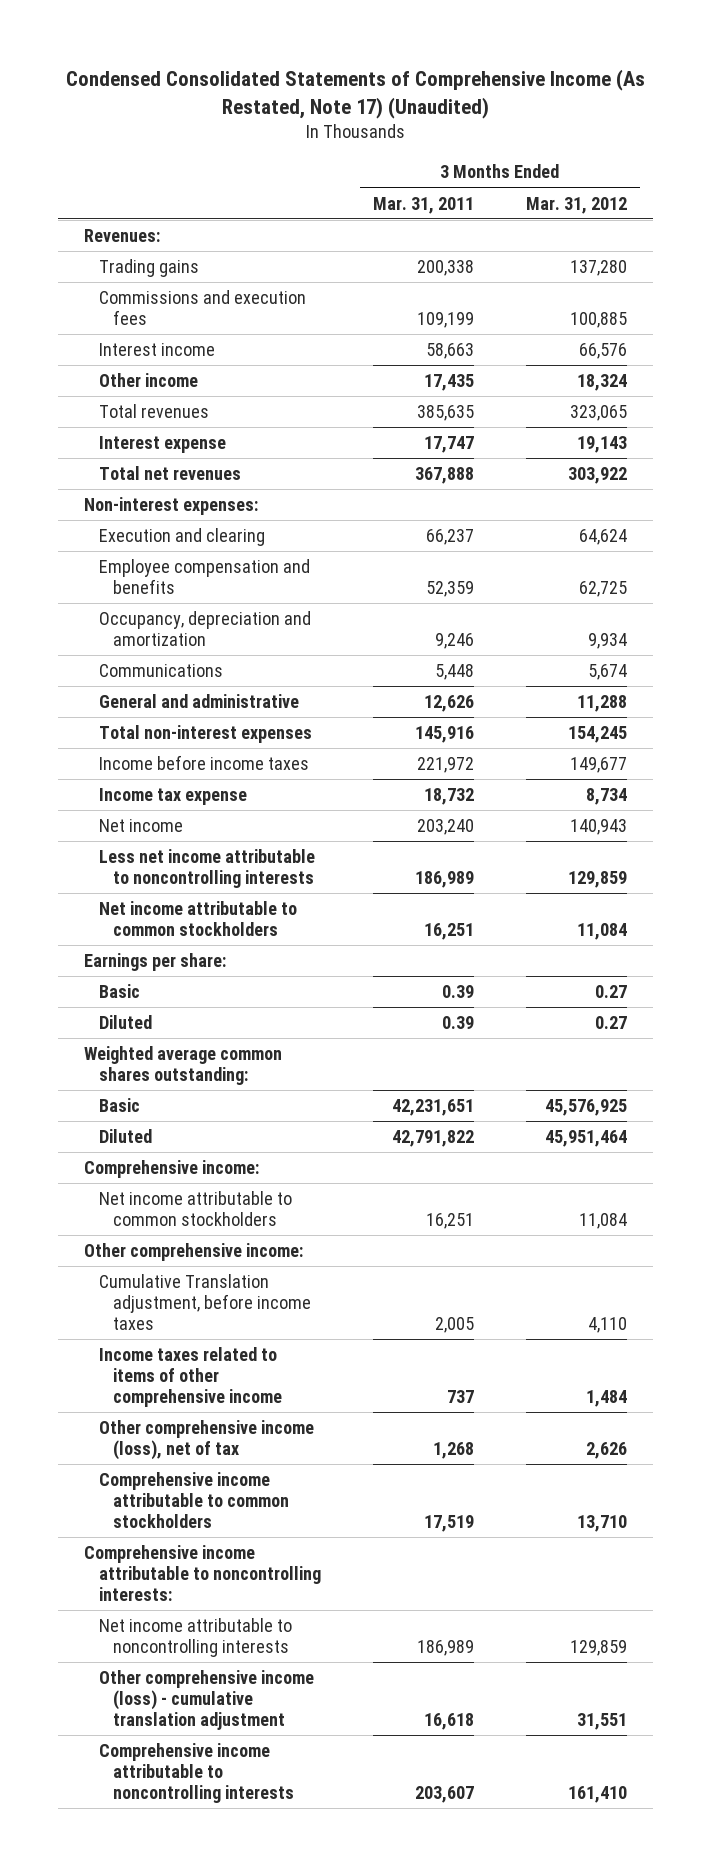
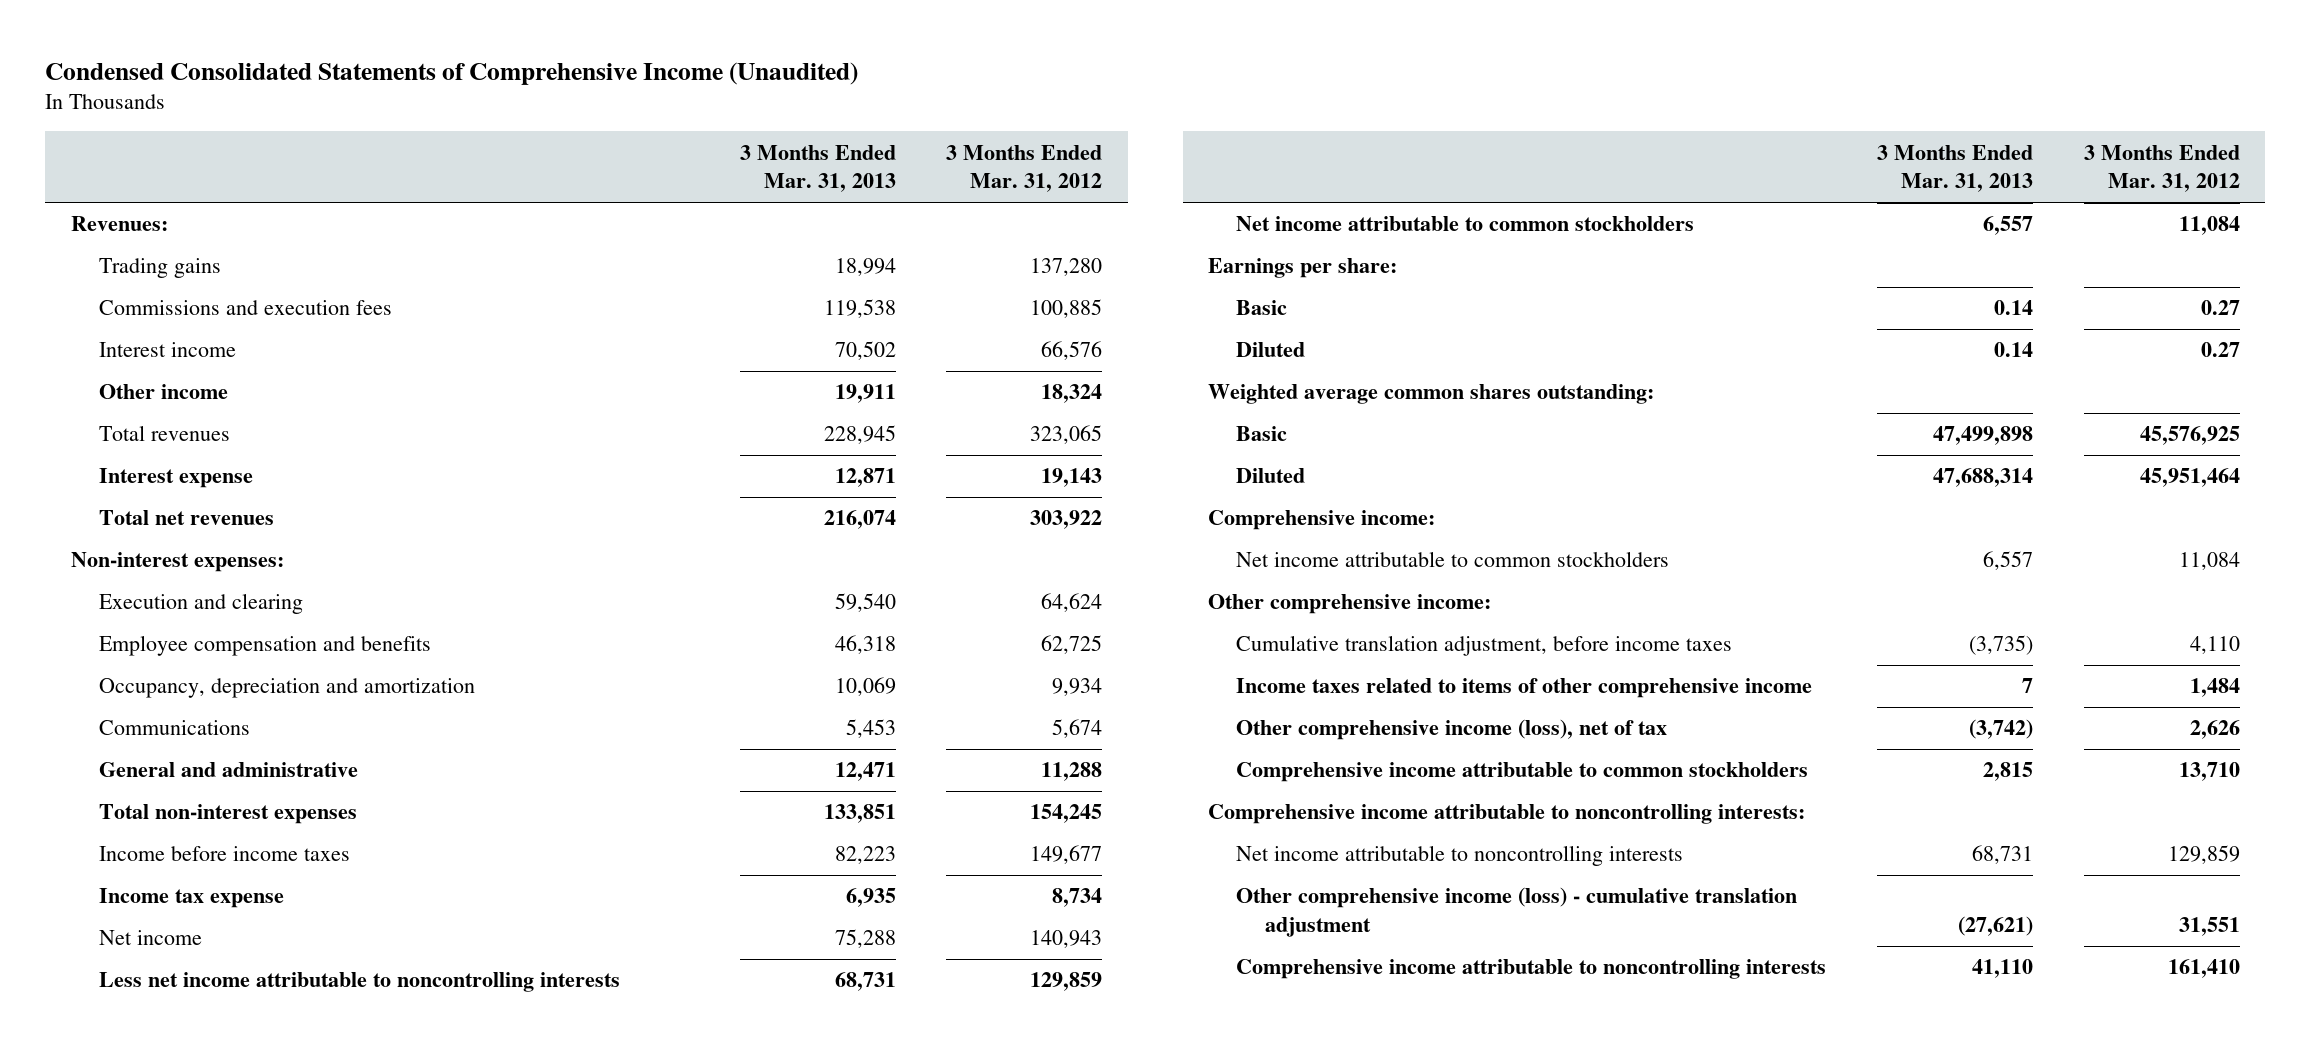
[65,69,645,120] Condensed Consolidated Statements of Comprehensive Income (As Restated, Note 17) (Unaudited) -> [45,61,859,85] Condensed Consolidated Statements of Comprehensive Income (Unaudited)
[373,196,475,214] Mar. 31, 2011 -> none
none -> [739,144,896,193] 3 Months Ended Mar. 31, 2013
[98,1274,312,1331] Cumulative Translation adjustment, before income taxes -> [1236,635,1733,657] Cumulative translation adjustment, before income taxes

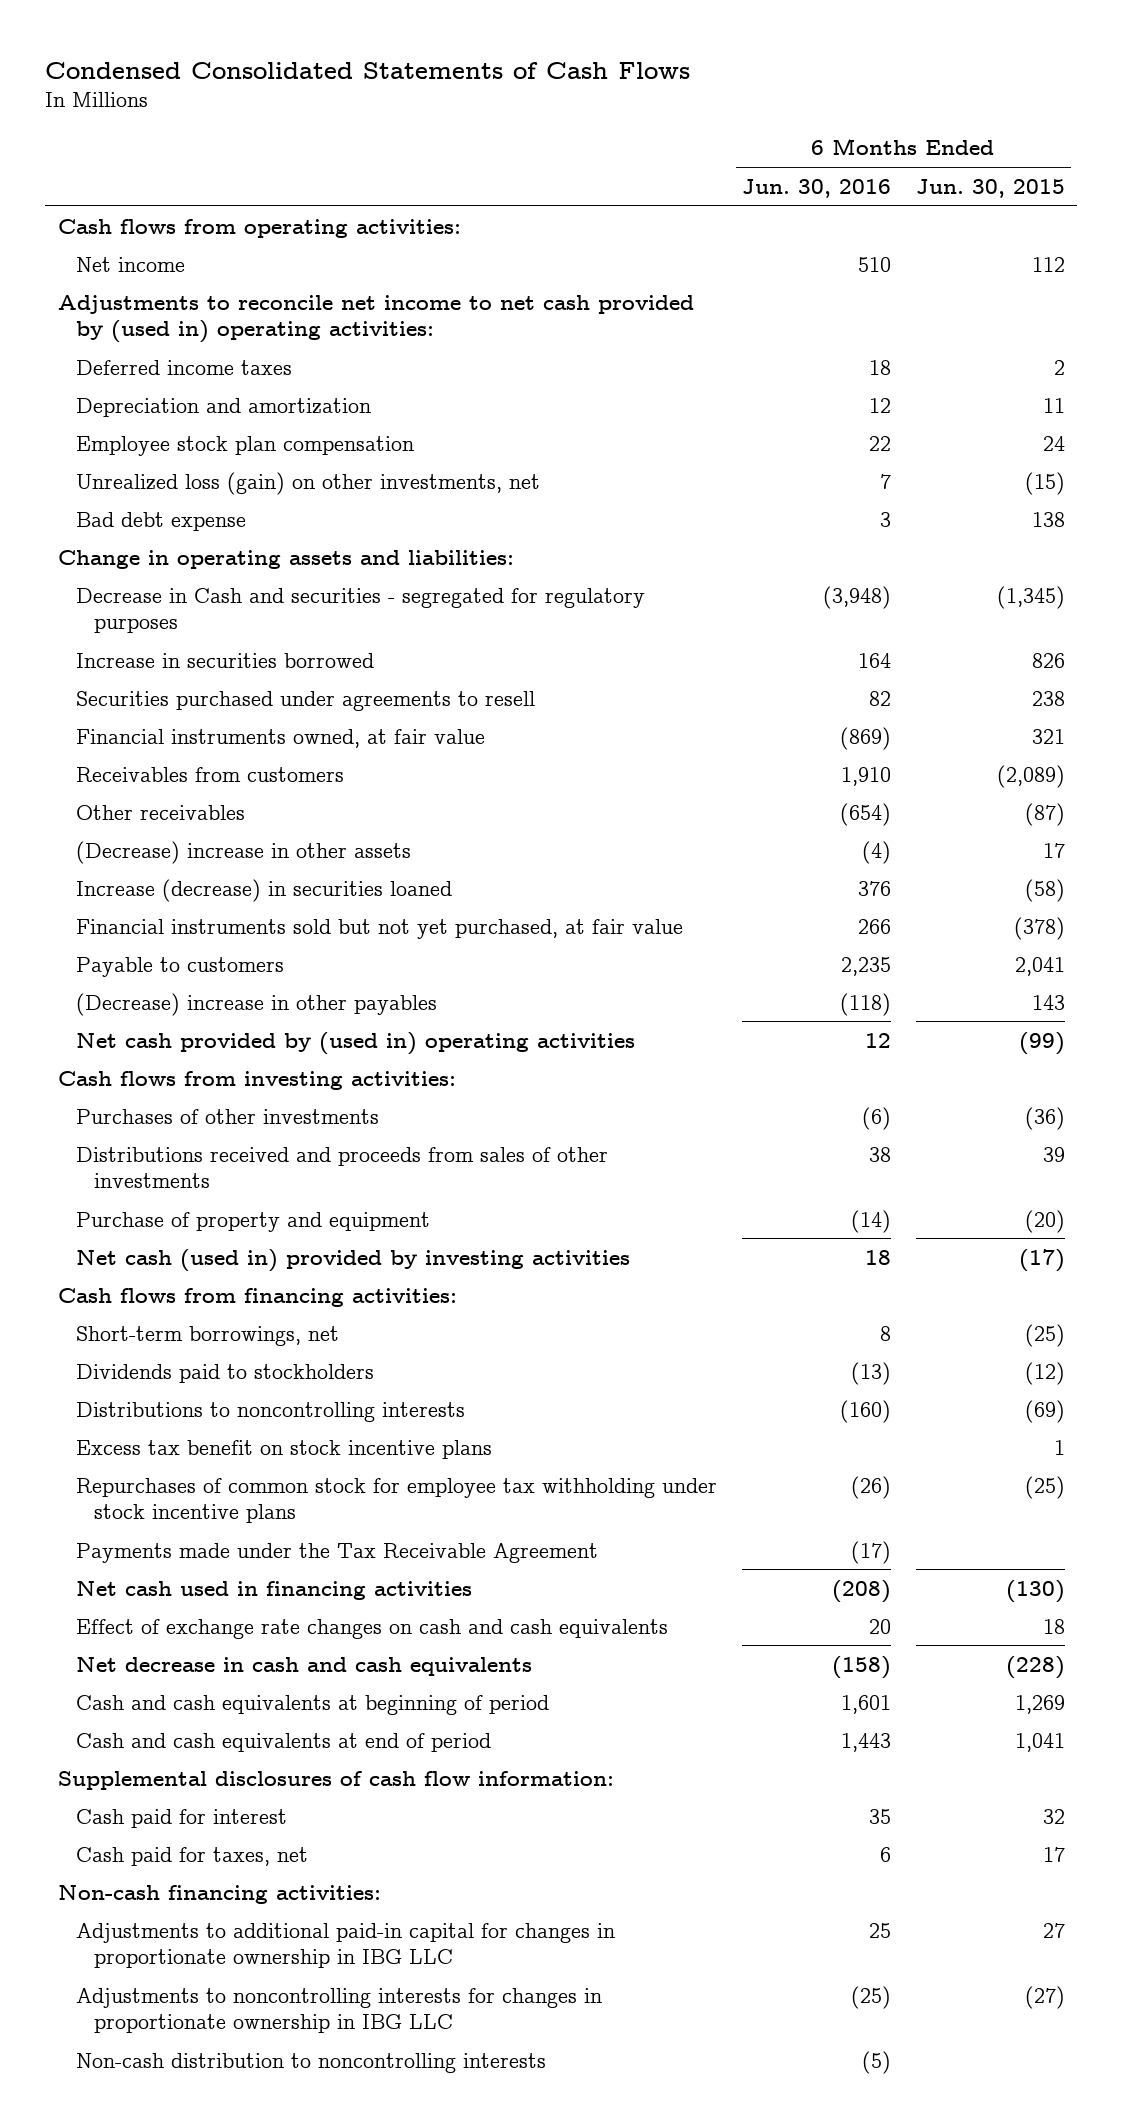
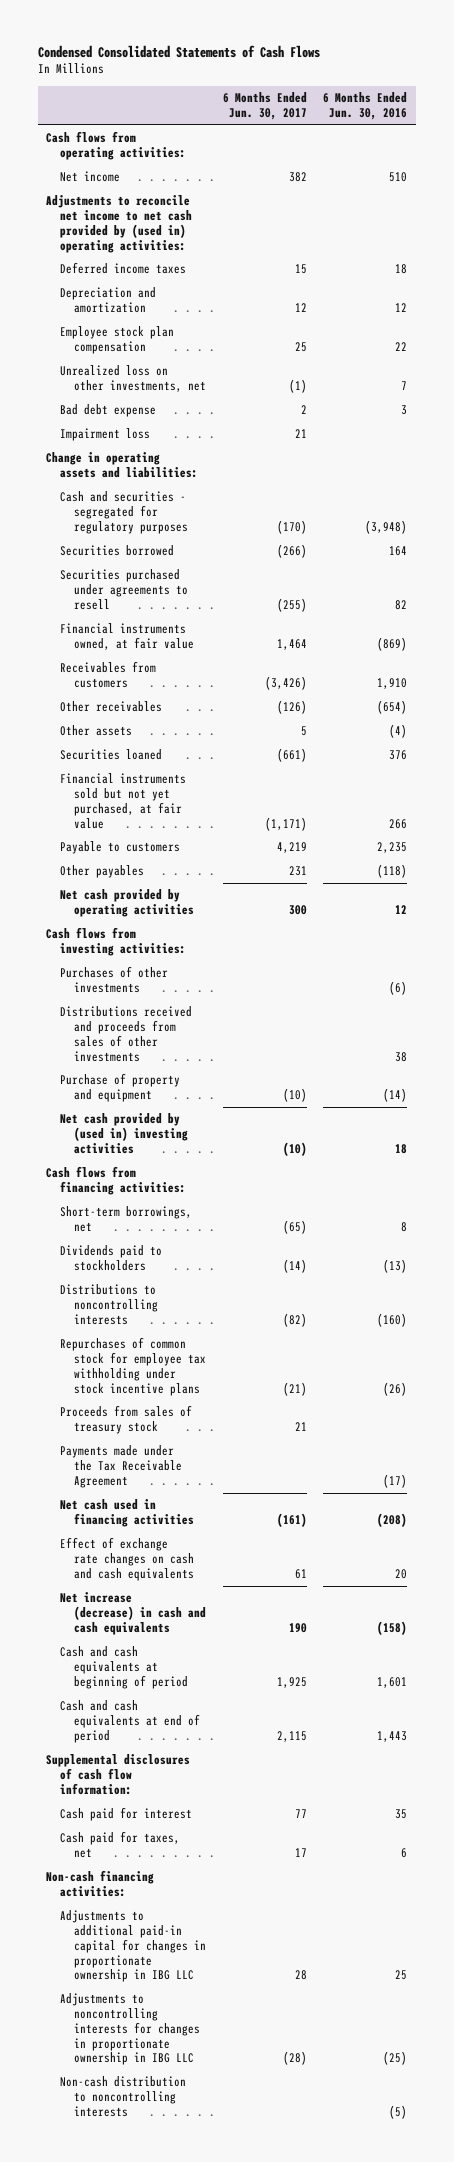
[915,178,1065,198] Jun. 30, 2015 -> none
none -> [222,92,307,120] 6 Months Ended Jun. 30, 2017
[75,471,540,495] Unrealized loss (gain) on other investments, net -> [60,365,207,393] Unrealized loss on other investments, net
none -> [60,428,151,442] Impairment loss
[75,587,645,633] Decrease in Cash and securities - segregated for regulatory purposes -> [60,491,189,534] Cash and securities - segregated for regulatory purposes
[75,652,374,668] Increase in securities borrowed -> [60,545,175,557] Securities borrowed
[75,840,411,864] (Decrease) increase in other assets -> [60,725,133,737] Other assets
[75,878,452,902] Increase (decrease) in securities loaned -> [60,749,163,761] Securities loaned
[75,992,437,1016] (Decrease) increase in other payables -> [60,865,145,879] Other payables
[75,1031,635,1055] Net cash provided by (used in) operating activities -> [60,889,195,918] Net cash provided by operating activities
[75,1248,630,1272] Net cash (used in) provided by investing activities -> [60,1113,189,1154] Net cash provided by (used in) investing activities
[75,1439,492,1459] Excess tax benefit on stock incentive plans -> none
none -> [60,1405,193,1435] Proceeds from sales of treasury stock
[75,1656,532,1676] Net decrease in cash and cash equivalents -> [60,1592,207,1635] Net increase (decrease) in cash and cash equivalents

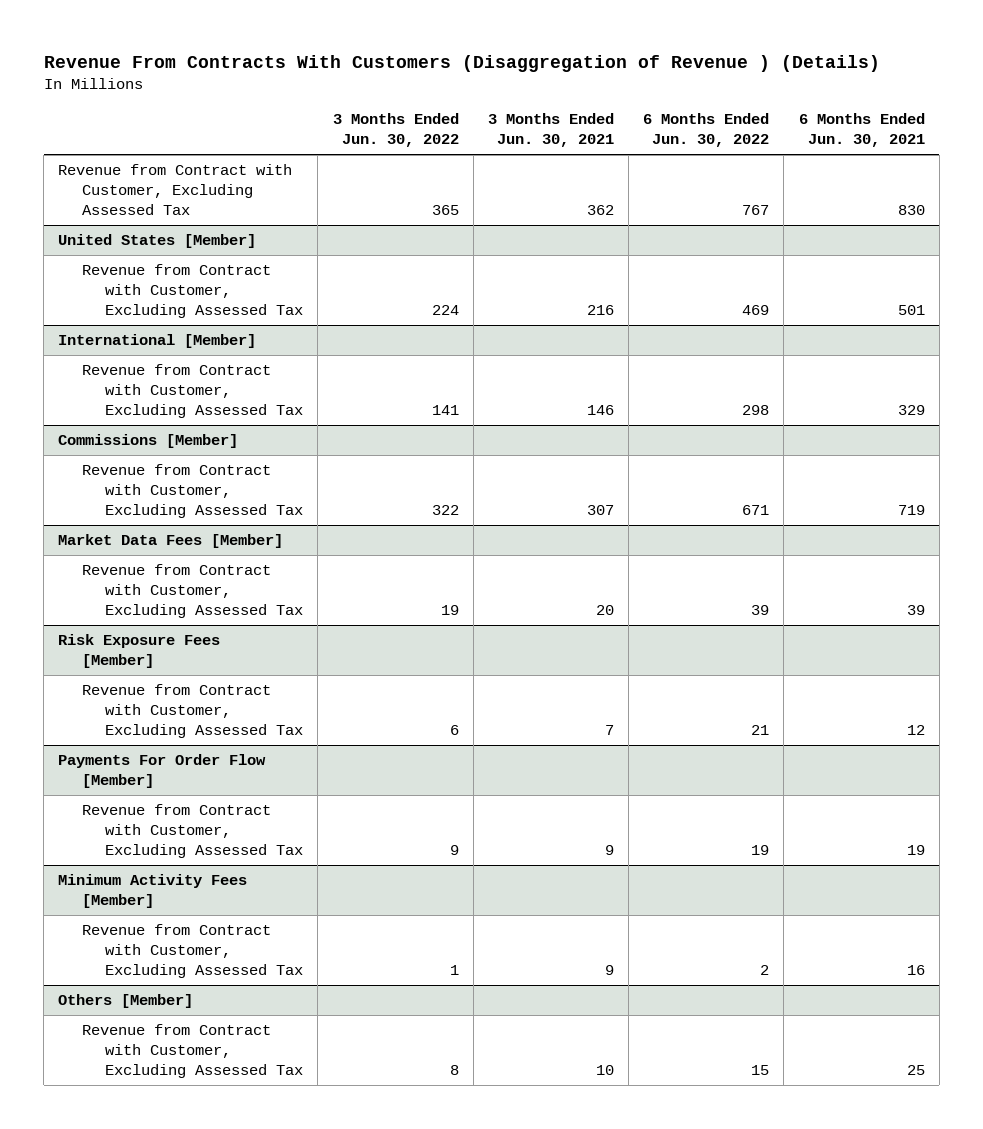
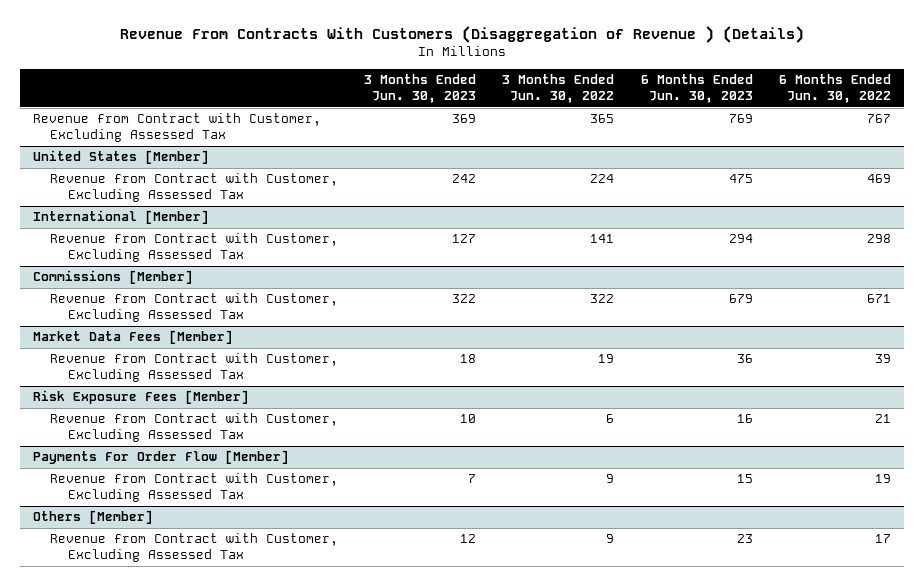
[487,113,614,148] 3 Months Ended Jun. 30, 2021 -> none
[798,113,925,148] 6 Months Ended Jun. 30, 2021 -> none
none -> [364,74,477,103] 3 Months Ended Jun. 30, 2023
none -> [640,74,753,103] 6 Months Ended Jun. 30, 2023
[58,874,248,908] Minimum Activity Fees [Member] -> none
[81,924,304,978] Revenue from Contract with Customer, Excluding Assessed Tax -> none
[449,1064,459,1075] 8 -> [606,534,615,544] 9
[751,1064,770,1075] 15 -> [874,534,891,544] 17

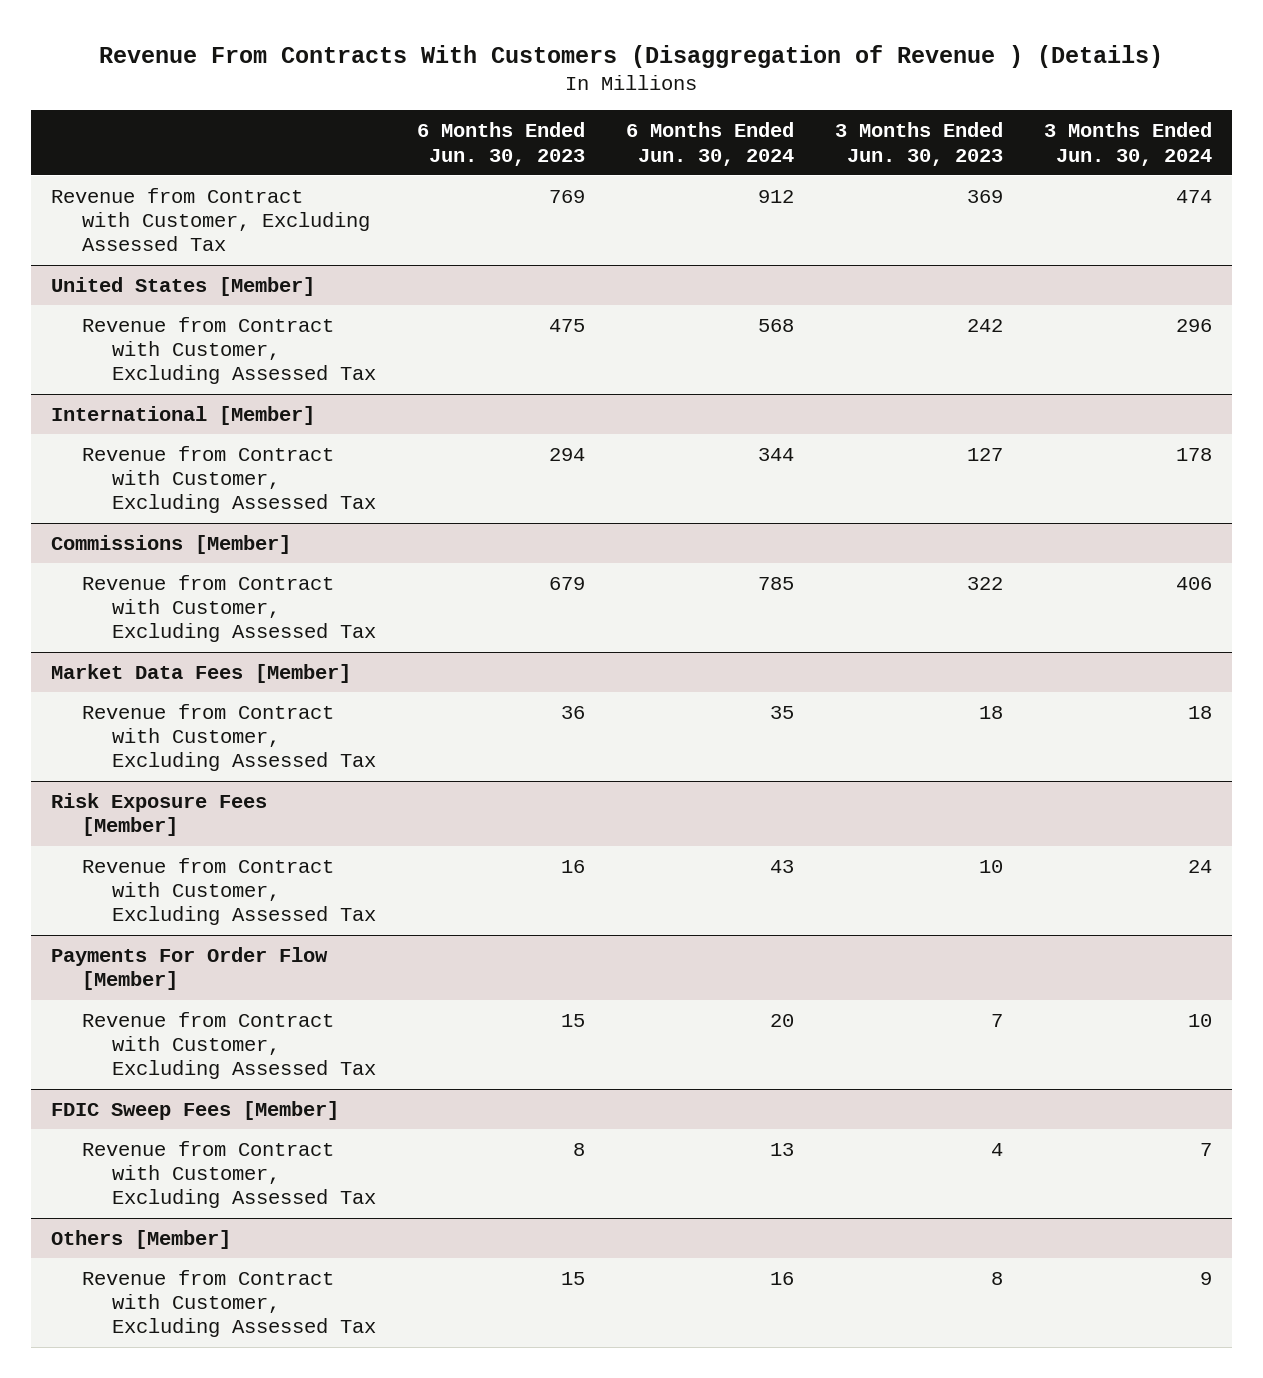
[502,74,615,103] 3 Months Ended Jun. 30, 2022 -> none
[778,74,891,103] 6 Months Ended Jun. 30, 2022 -> none
none -> [625,122,794,166] 6 Months Ended Jun. 30, 2024
none -> [1043,122,1212,166] 3 Months Ended Jun. 30, 2024
none -> [51,1100,340,1120] FDIC Sweep Fees [Member]
none -> [81,1140,377,1209] Revenue from Contract with Customer, Excluding Assessed Tax
[460,534,477,544] 12 -> [990,1271,1003,1285] 8
[736,534,753,544] 23 -> [560,1271,585,1285] 15

